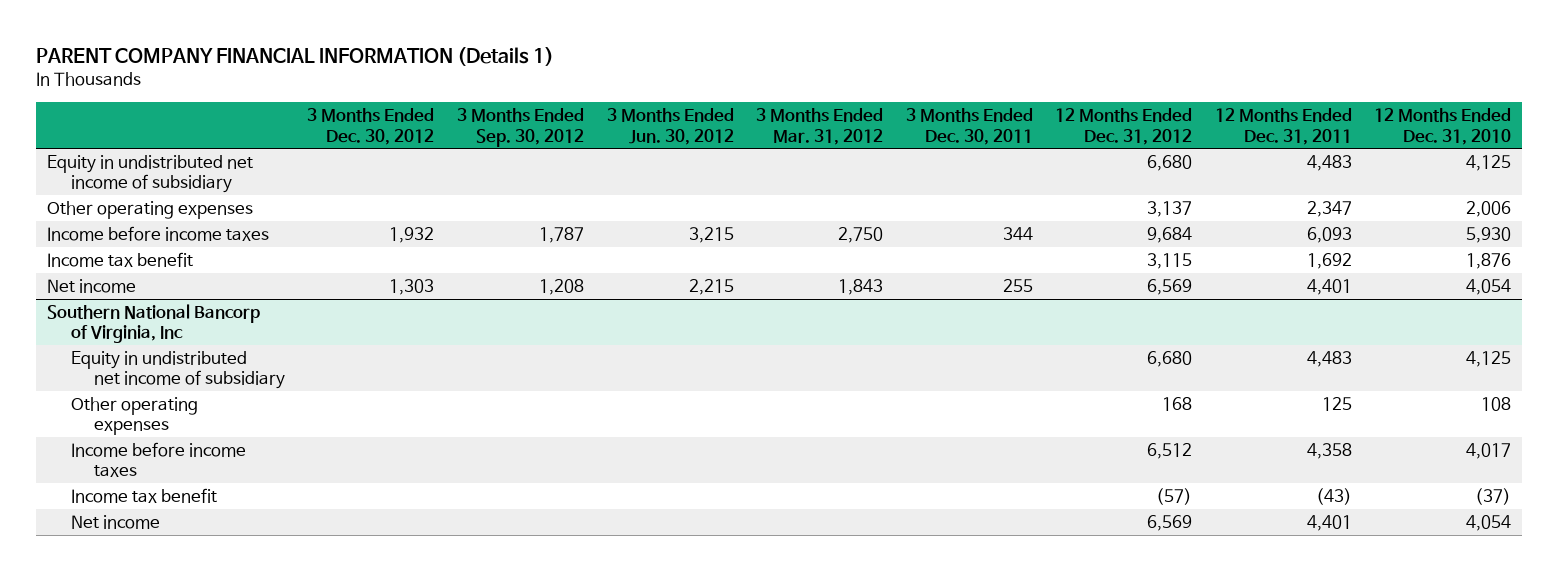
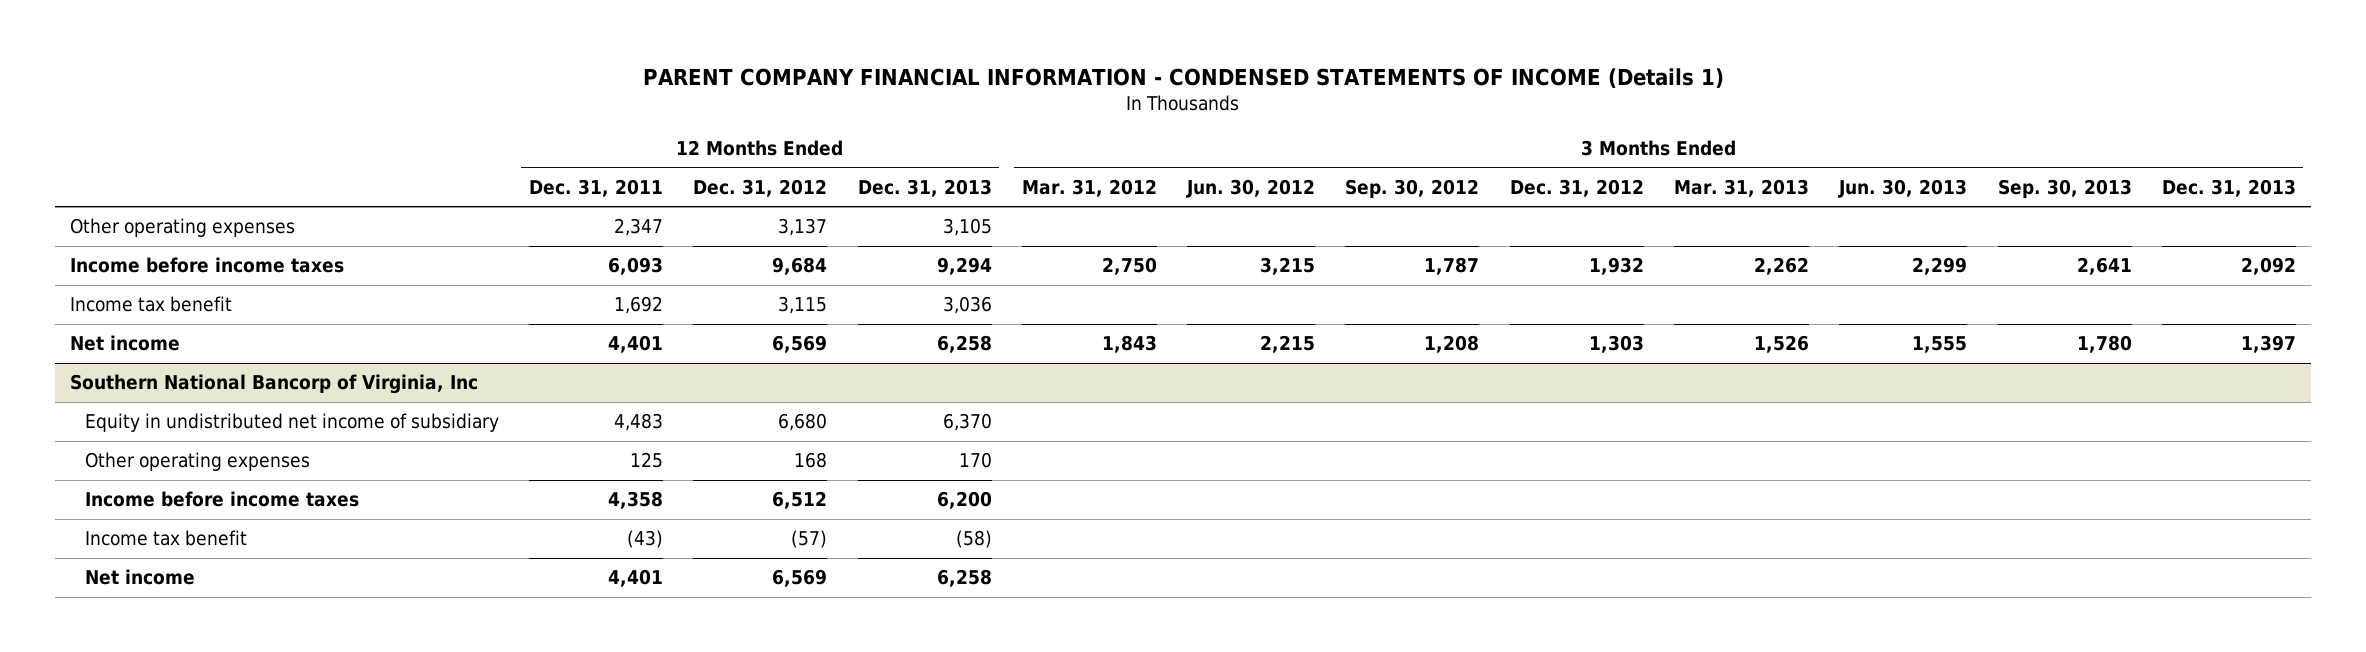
[36,46,555,66] PARENT COMPANY FINANCIAL INFORMATION (Details 1) -> [643,67,1725,88] PARENT COMPANY FINANCIAL INFORMATION - CONDENSED STATEMENTS OF INCOME (Details 1)
[307,108,435,145] 3 Months Ended Dec. 30, 2012 -> none
[905,108,1033,145] 3 Months Ended Dec. 30, 2011 -> none
[1374,108,1512,145] 12 Months Ended Dec. 31, 2010 -> none
none -> [857,178,992,197] Dec. 31, 2013
none -> [1509,178,1644,197] Dec. 31, 2012
none -> [1673,178,1809,197] Mar. 31, 2013
none -> [1838,178,1968,198] Jun. 30, 2013
none -> [1997,178,2132,198] Sep. 30, 2013
none -> [2161,178,2296,197] Dec. 31, 2013
[47,154,254,194] Equity in undistributed net income of subsidiary -> none

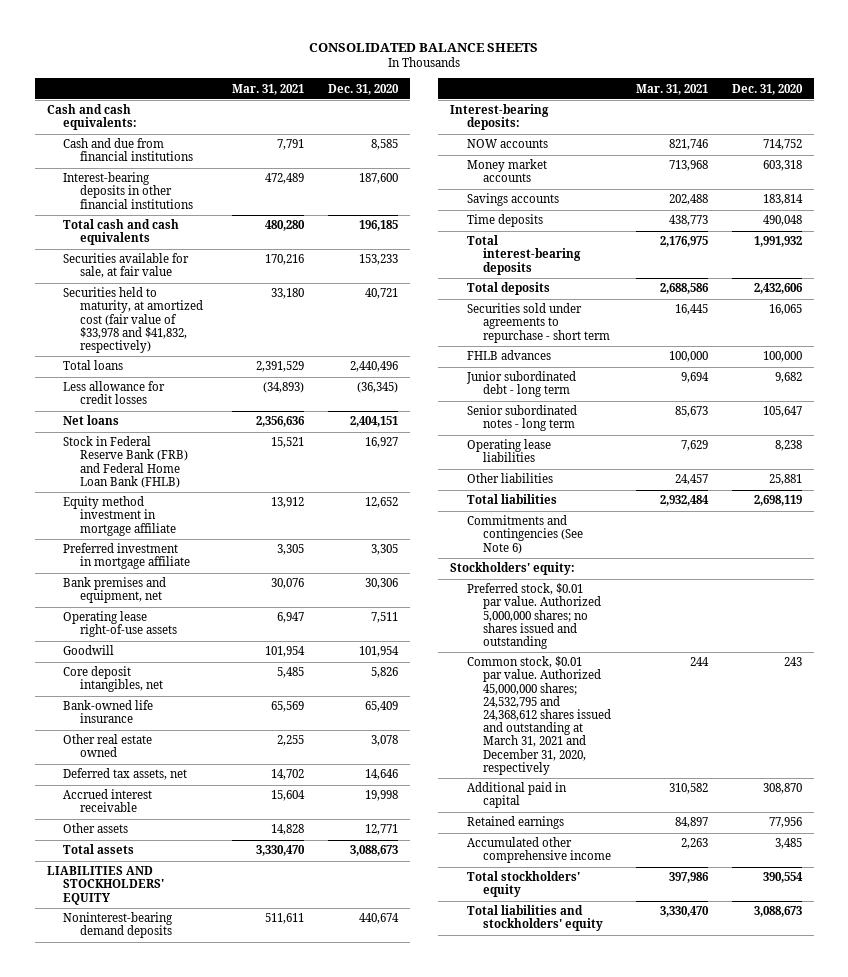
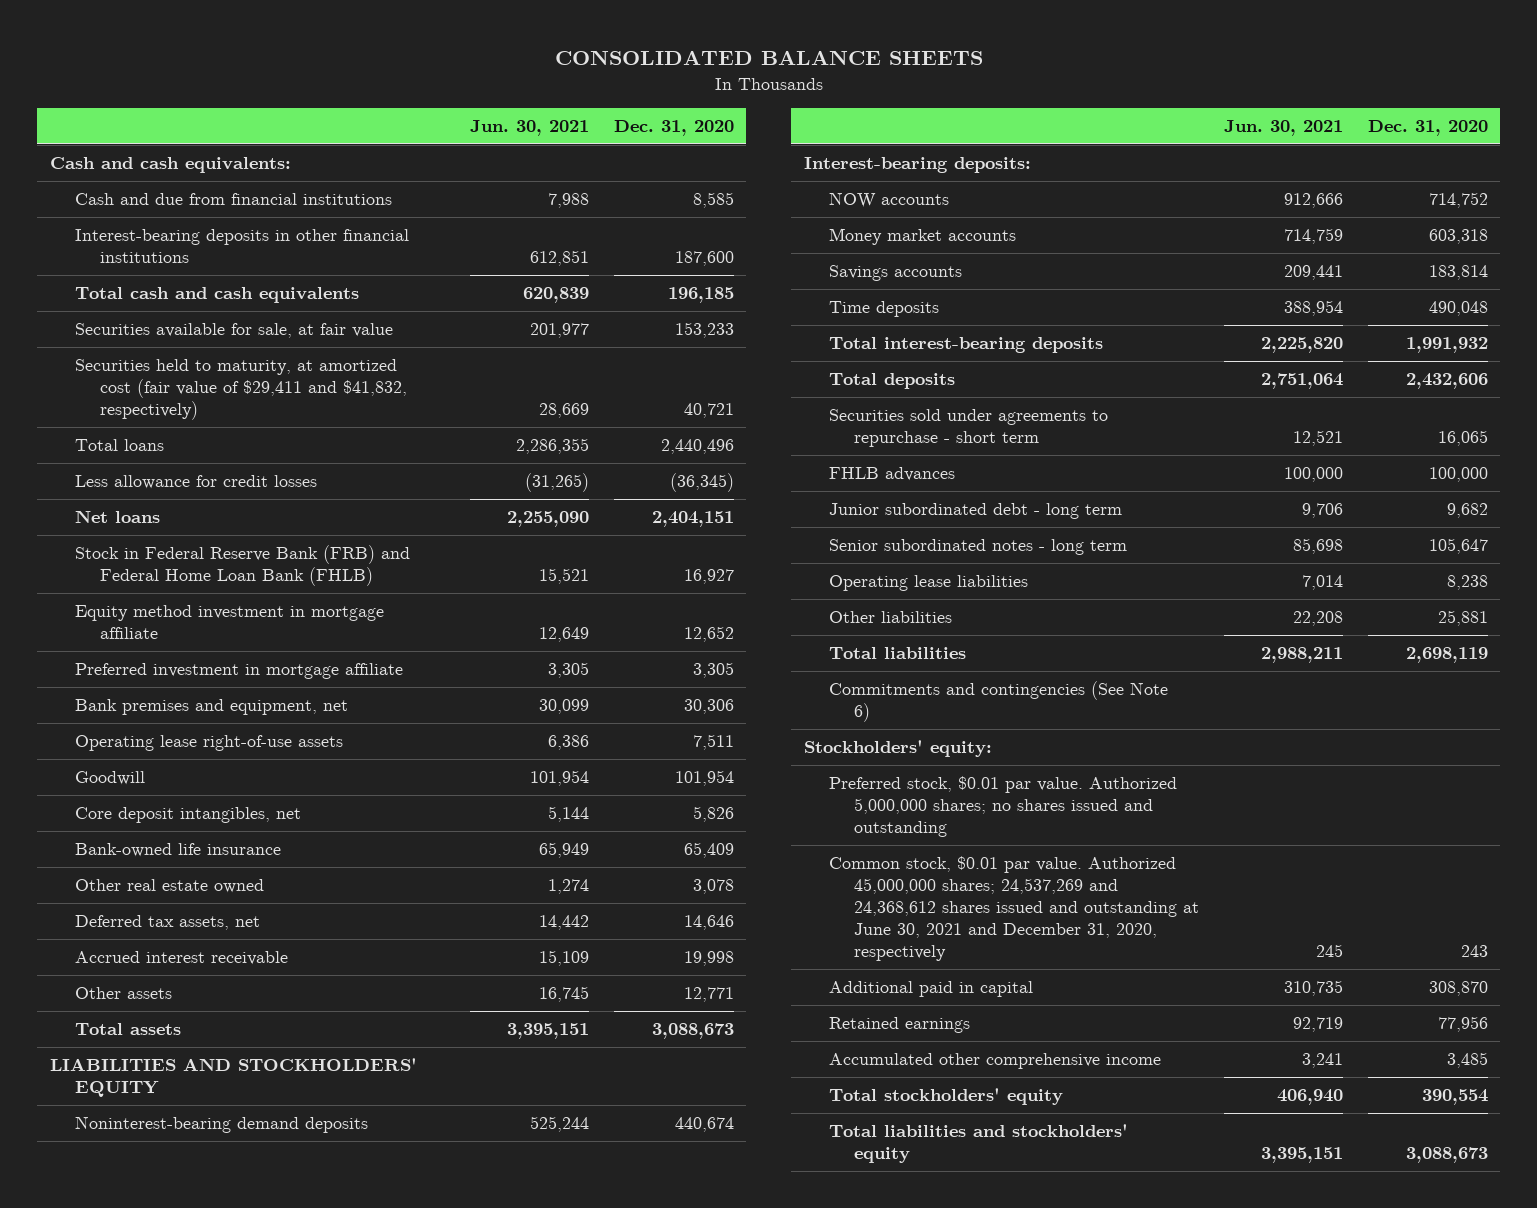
[231,83,304,95] Mar. 31, 2021 -> none
none -> [469,119,589,136] Jun. 30, 2021
[63,287,203,354] Securities held to maturity, at amortized cost (fair value of $33,978 and $41,832, respectively) -> [74,359,407,421] Securities held to maturity, at amortized cost (fair value of $29,411 and $41,832, respectively)
[466,656,612,775] Common stock, $0.01 par value. Authorized 45,000,000 shares; 24,532,795 and 24,368,612 shares issued and outstanding at March 31, 2021 and December 31, 2020, respectively -> [828,856,1199,962] Common stock, $0.01 par value. Authorized 45,000,000 shares; 24,537,269 and 24,368,612 shares issued and outstanding at June 30, 2021 and December 31, 2020, respectively

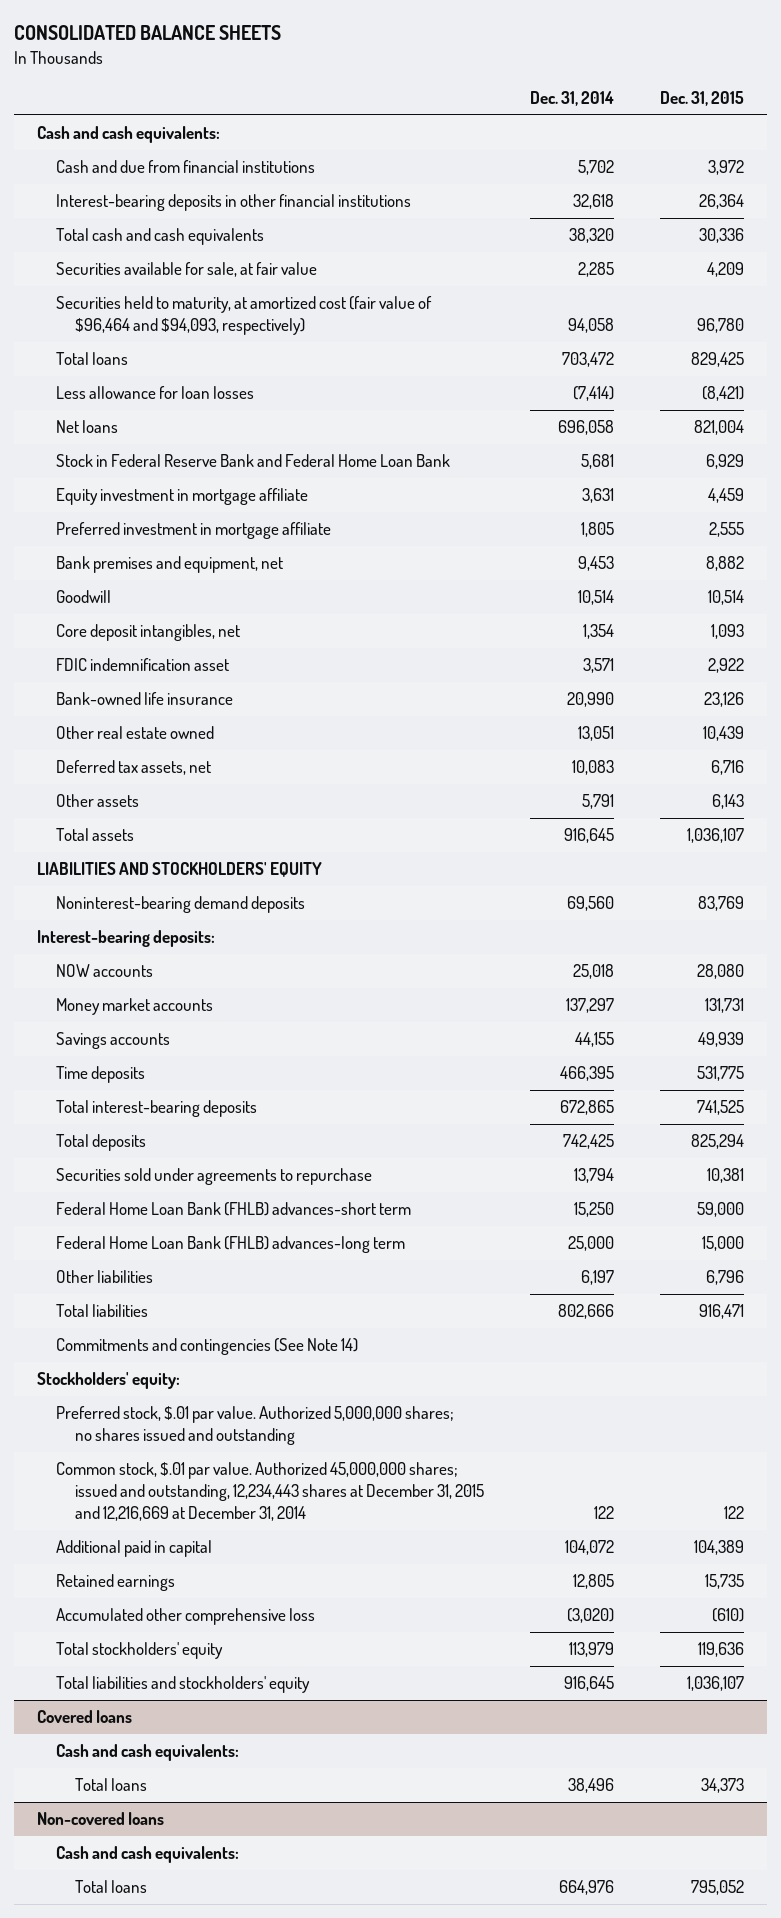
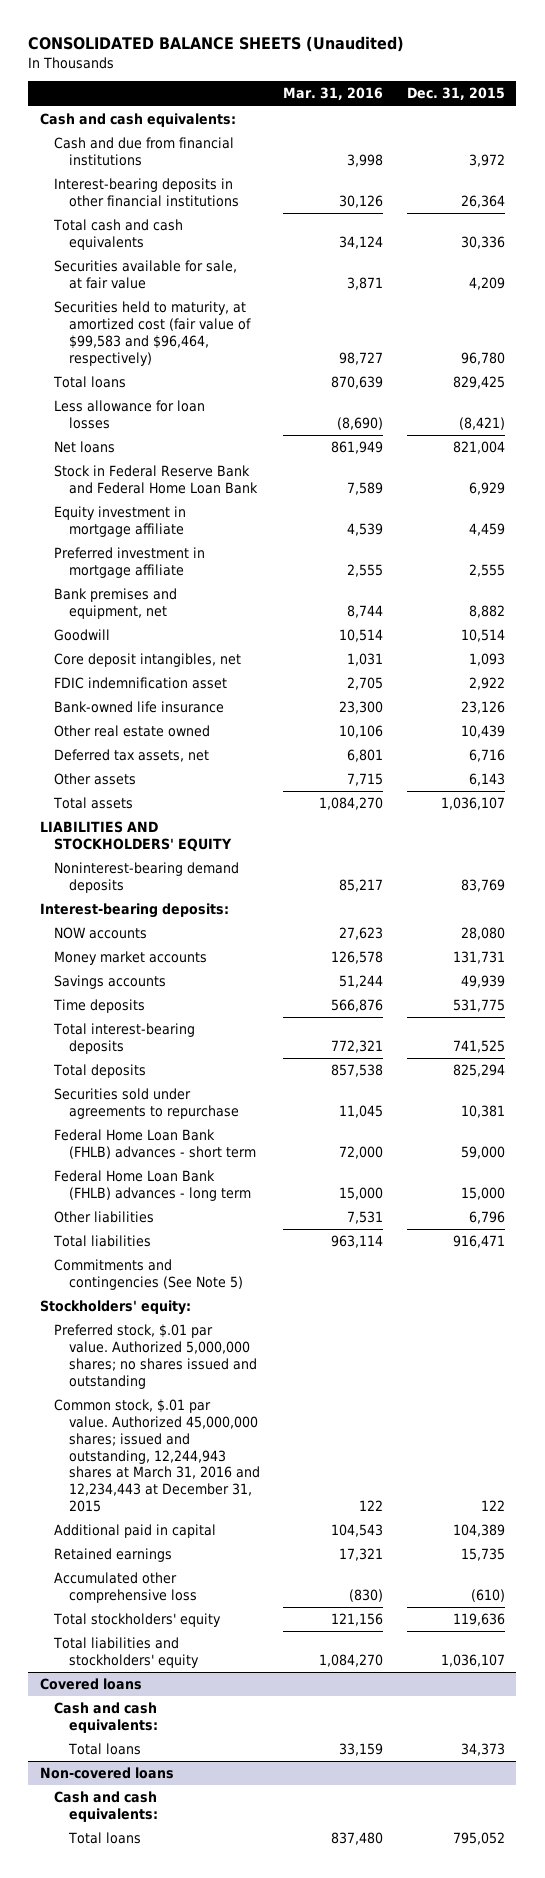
[13,25,281,41] CONSOLIDATED BALANCE SHEETS -> [28,36,405,53] CONSOLIDATED BALANCE SHEETS (Unaudited)
[530,91,615,107] Dec. 31, 2014 -> none
none -> [283,87,384,101] Mar. 31, 2016
[55,296,432,336] Securities held to maturity, at amortized cost (fair value of $96,464 and $94,093, respectively) -> [54,301,251,366] Securities held to maturity, at amortized cost (fair value of $99,583 and $96,464, respectively)
[55,1202,411,1217] Federal Home Loan Bank (FHLB) advances-short term -> [54,1129,256,1159] Federal Home Loan Bank (FHLB) advances - short term
[55,1236,405,1254] Federal Home Loan Bank (FHLB) advances-long term -> [54,1170,251,1201] Federal Home Loan Bank (FHLB) advances - long term
[55,1338,358,1356] Commitments and contingencies (See Note 14) -> [54,1259,243,1290] Commitments and contingencies (See Note 5)
[55,1462,484,1522] Common stock, $.01 par value. Authorized 45,000,000 shares; issued and outstanding, 12,234,443 shares at December 31, 2015 and 12,216,669 at December 31, 2014 -> [54,1399,260,1512] Common stock, $.01 par value. Authorized 45,000,000 shares; issued and outstanding, 12,244,943 shares at March 31, 2016 and 12,234,443 at December 31, 2015

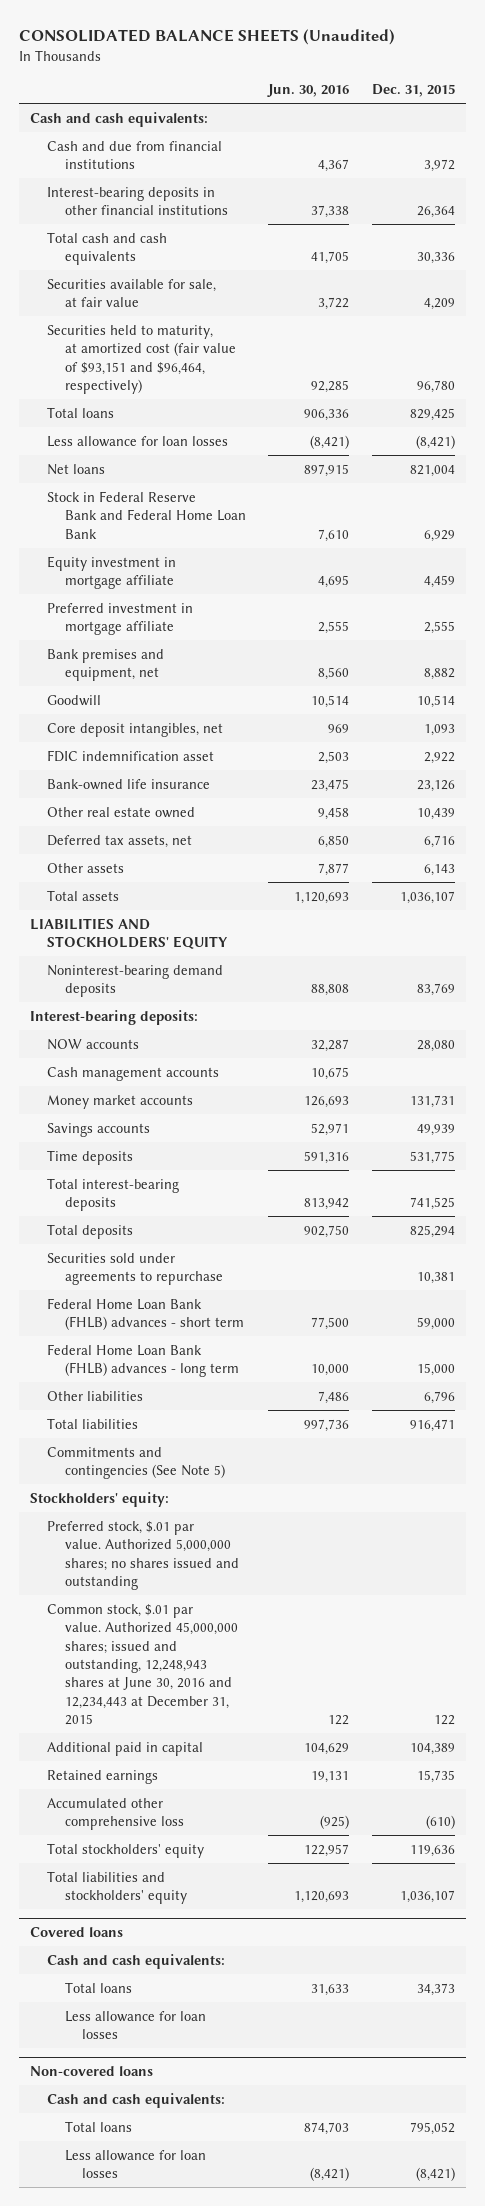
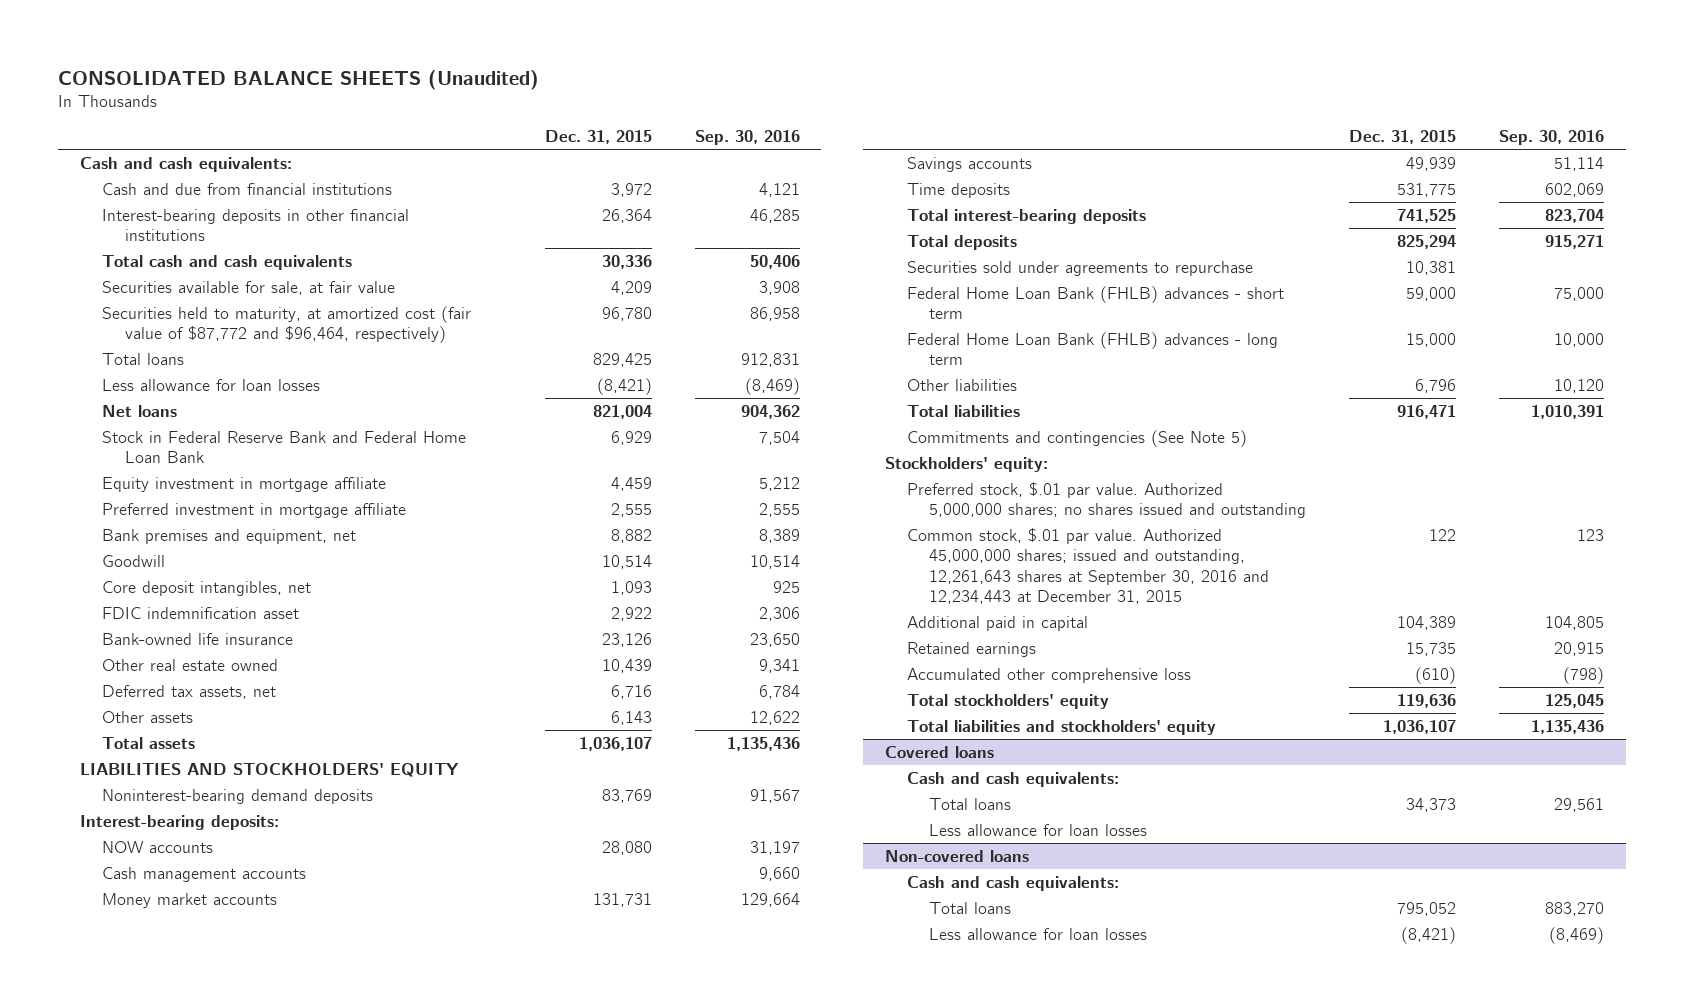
[267,83,350,97] Jun. 30, 2016 -> none
none -> [694,130,800,146] Sep. 30, 2016
[47,324,236,394] Securities held to maturity, at amortized cost (fair value of $93,151 and $96,464, respectively) -> [102,305,472,344] Securities held to maturity, at amortized cost (fair value of $87,772 and $96,464, respectively)
[47,1603,238,1726] Common stock, $.01 par value. Authorized 45,000,000 shares; issued and outstanding, 12,248,943 shares at June 30, 2016 and 12,234,443 at December 31, 2015 -> [906,527,1270,605] Common stock, $.01 par value. Authorized 45,000,000 shares; issued and outstanding, 12,261,643 shares at September 30, 2016 and 12,234,443 at December 31, 2015

